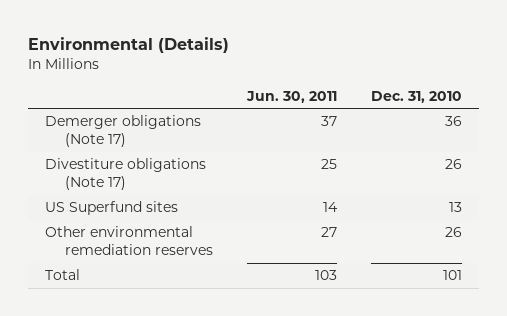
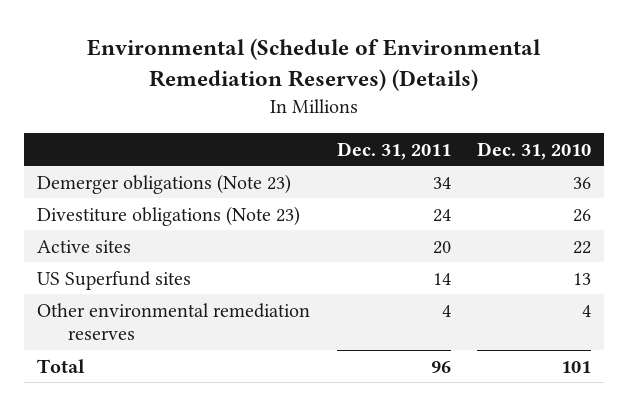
[28,37,230,54] Environmental (Details) -> [87,38,542,92] Environmental (Schedule of Environmental Remediation Reserves) (Details)
[245,90,337,103] Jun. 30, 2011 -> none
none -> [336,141,451,160] Dec. 31, 2011
[45,115,202,148] Demerger obligations (Note 17) -> [37,173,292,194] Demerger obligations (Note 23)
[45,158,207,191] Divestiture obligations (Note 17) -> [37,205,301,226] Divestiture obligations (Note 23)
none -> [37,239,132,253] Active sites
[444,227,462,238] 26 -> [582,304,592,317] 4

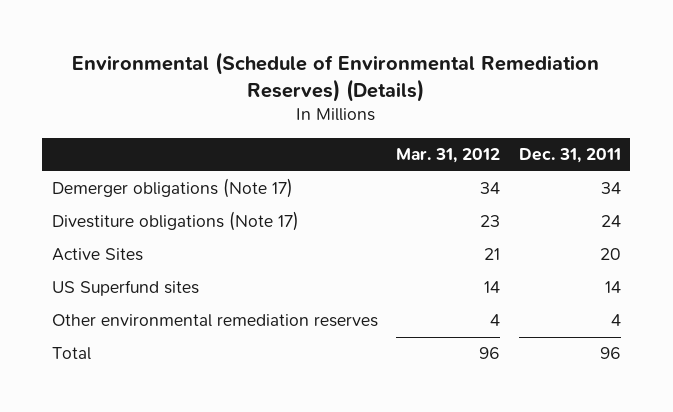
[477,141,592,160] Dec. 31, 2010 -> none
none -> [396,148,501,164] Mar. 31, 2012
[37,173,292,194] Demerger obligations (Note 23) -> [51,178,293,199] Demerger obligations (Note 17)
[37,205,301,226] Divestiture obligations (Note 23) -> [51,211,299,232] Divestiture obligations (Note 17)
[37,239,132,253] Active sites -> [51,248,143,262] Active Sites

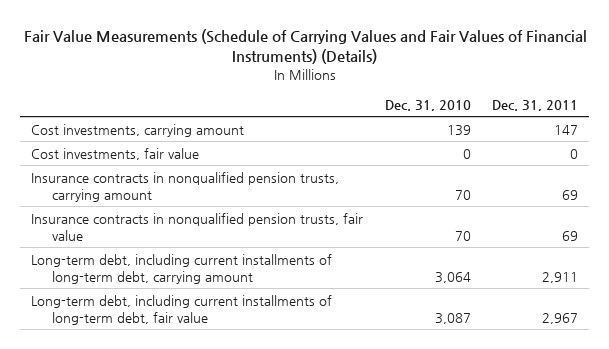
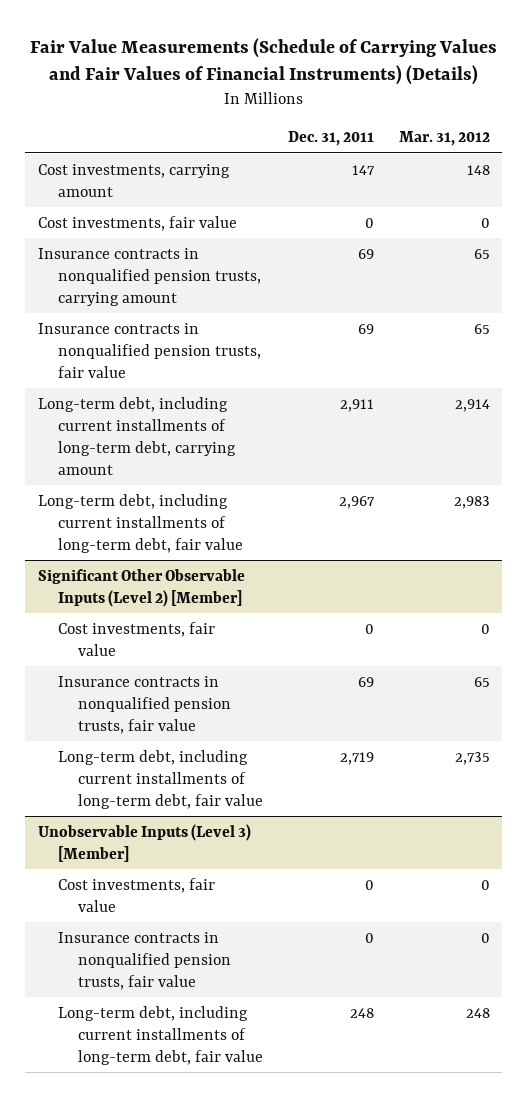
[384,99,471,111] Dec. 31, 2010 -> none
none -> [398,131,490,147] Mar. 31, 2012
none -> [37,568,245,607] Significant Other Observable Inputs (Level 2) [Member]
none -> [57,621,215,656] Cost investments, fair value
none -> [57,675,232,734] Insurance contracts in nonqualified pension trusts, fair value
none -> [57,749,264,809] Long-term debt, including current installments of long-term debt, fair value
none -> [37,823,251,862] Unobservable Inputs (Level 3) [Member]
none -> [57,877,215,912] Cost investments, fair value
none -> [57,931,232,990] Insurance contracts in nonqualified pension trusts, fair value
none -> [57,1005,264,1065] Long-term debt, including current installments of long-term debt, fair value

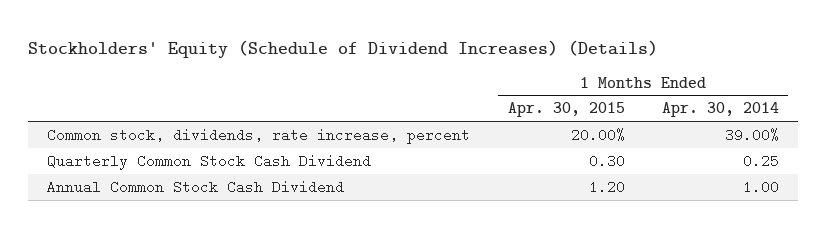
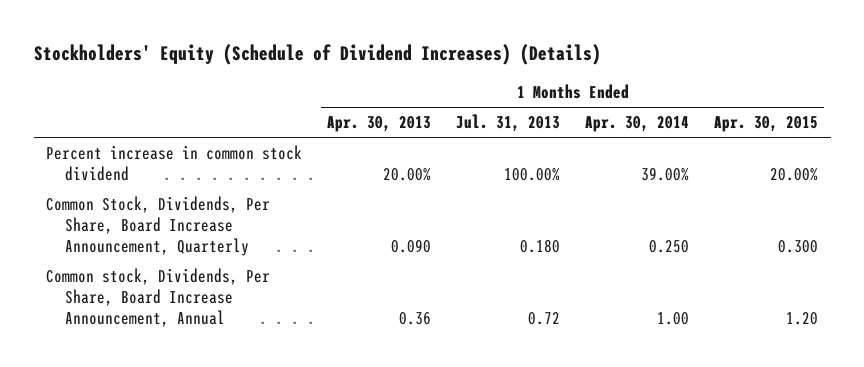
none -> [327,116,432,133] Apr. 30, 2013
none -> [456,114,561,133] Jul. 31, 2013
[47,127,471,144] Common stock, dividends, rate increase, percent -> [46,144,303,181] Percent increase in common stock dividend
[47,153,372,170] Quarterly Common Stock Cash Dividend -> [46,195,271,256] Common Stock, Dividends, Per Share, Board Increase Announcement, Quarterly
[588,153,625,168] 0.30 -> [778,239,819,253] 0.300
[743,153,780,168] 0.25 -> [649,239,690,253] 0.250
[47,179,345,194] Annual Common Stock Cash Dividend -> [46,267,271,327] Common stock, Dividends, Per Share, Board Increase Announcement, Annual

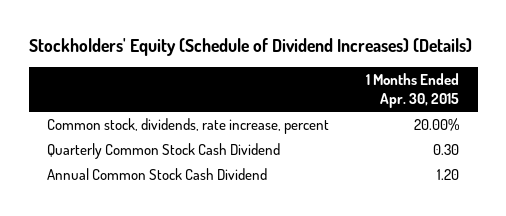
[327,116,432,133] Apr. 30, 2013 -> none
[456,114,561,133] Jul. 31, 2013 -> none
[585,116,690,133] Apr. 30, 2014 -> none
[46,144,303,181] Percent increase in common stock dividend -> [47,118,330,135] Common stock, dividends, rate increase, percent
[46,195,271,256] Common Stock, Dividends, Per Share, Board Increase Announcement, Quarterly -> [47,143,281,160] Quarterly Common Stock Cash Dividend
[778,239,819,253] 0.300 -> [433,144,460,156] 0.30
[46,267,271,327] Common stock, Dividends, Per Share, Board Increase Announcement, Annual -> [47,168,268,181] Annual Common Stock Cash Dividend

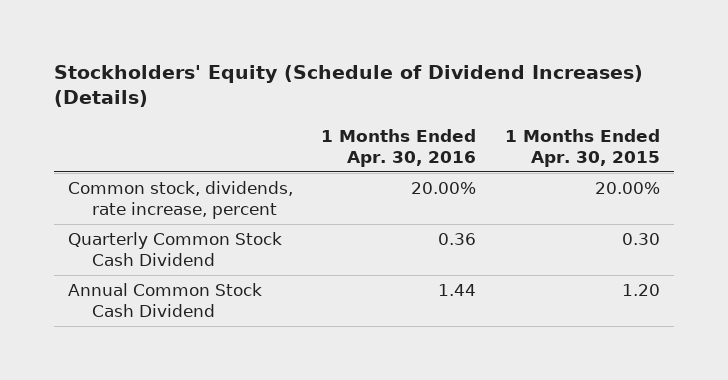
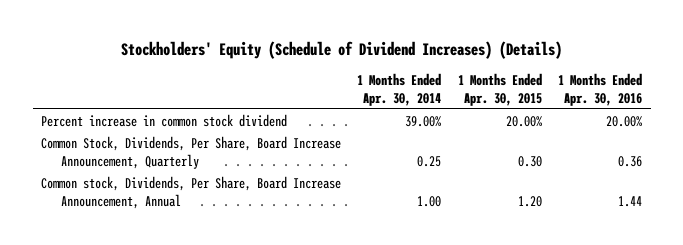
none -> [357,72,442,106] 1 Months Ended Apr. 30, 2014
[67,181,293,219] Common stock, dividends, rate increase, percent -> [40,113,287,127] Percent increase in common stock dividend
[67,232,282,266] Quarterly Common Stock Cash Dividend -> [40,135,341,169] Common Stock, Dividends, Per Share, Board Increase Announcement, Quarterly
[67,283,262,317] Annual Common Stock Cash Dividend -> [40,175,341,209] Common stock, Dividends, Per Share, Board Increase Announcement, Annual

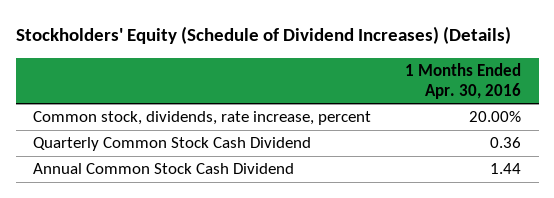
[357,72,442,106] 1 Months Ended Apr. 30, 2014 -> none
[457,72,542,106] 1 Months Ended Apr. 30, 2015 -> none
[40,113,287,127] Percent increase in common stock dividend -> [32,111,371,126] Common stock, dividends, rate increase, percent
[40,135,341,169] Common Stock, Dividends, Per Share, Board Increase Announcement, Quarterly -> [32,137,311,152] Quarterly Common Stock Cash Dividend
[40,175,341,209] Common stock, Dividends, Per Share, Board Increase Announcement, Annual -> [32,163,294,175] Annual Common Stock Cash Dividend

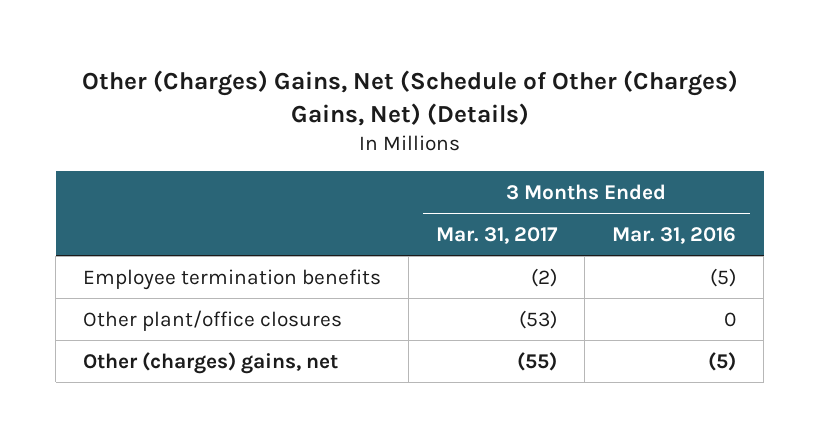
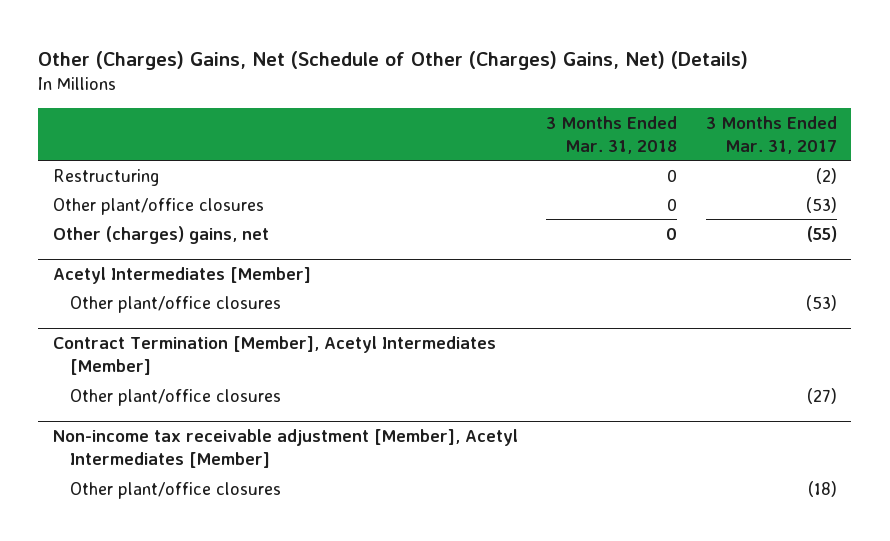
[612,227,737,245] Mar. 31, 2016 -> none
none -> [546,115,678,154] 3 Months Ended Mar. 31, 2018
[83,268,382,290] Employee termination benefits -> [52,168,159,186] Restructuring
none -> [52,267,311,285] Acetyl Intermediates [Member]
none -> [69,295,281,313] Other plant/office closures
none -> [52,336,496,376] Contract Termination [Member], Acetyl Intermediates [Member]
none -> [69,388,281,406] Other plant/office closures
none -> [52,429,518,469] Non-income tax receivable adjustment [Member], Acetyl Intermediates [Member]
none -> [69,481,281,499] Other plant/office closures

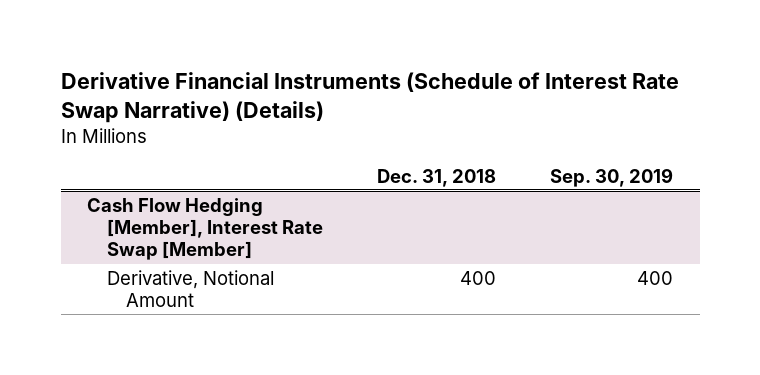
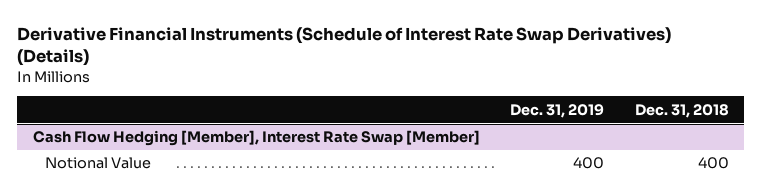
[60,72,679,124] Derivative Financial Instruments (Schedule of Interest Rate Swap Narrative) (Details) -> [17,26,672,67] Derivative Financial Instruments (Schedule of Interest Rate Swap Derivatives) (Details)
[549,167,673,187] Sep. 30, 2019 -> none
none -> [510,103,605,118] Dec. 31, 2019
[106,269,274,308] Derivative, Notional Amount -> [45,157,152,170] Notional Value

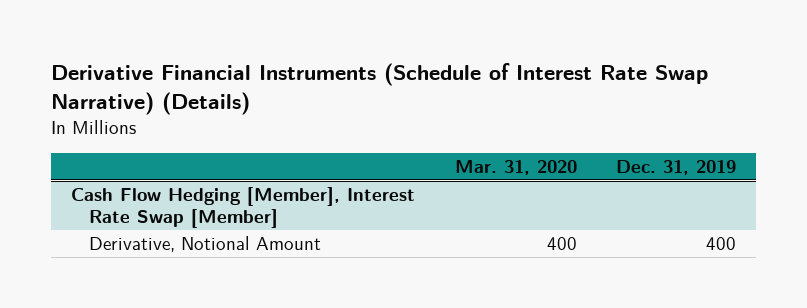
[17,26,672,67] Derivative Financial Instruments (Schedule of Interest Rate Swap Derivatives) (Details) -> [51,63,709,116] Derivative Financial Instruments (Schedule of Interest Rate Swap Narrative) (Details)
[635,103,730,118] Dec. 31, 2018 -> none
none -> [454,159,577,175] Mar. 31, 2020
[45,157,152,170] Notional Value -> [89,236,322,253] Derivative, Notional Amount

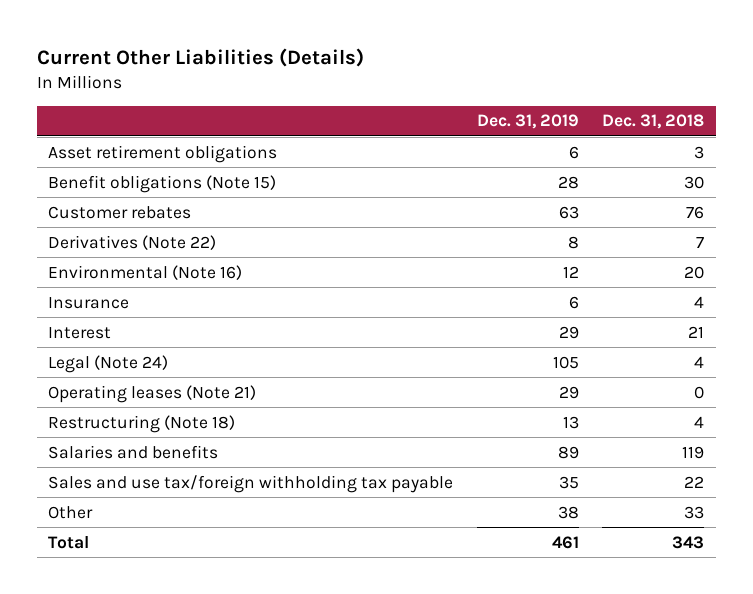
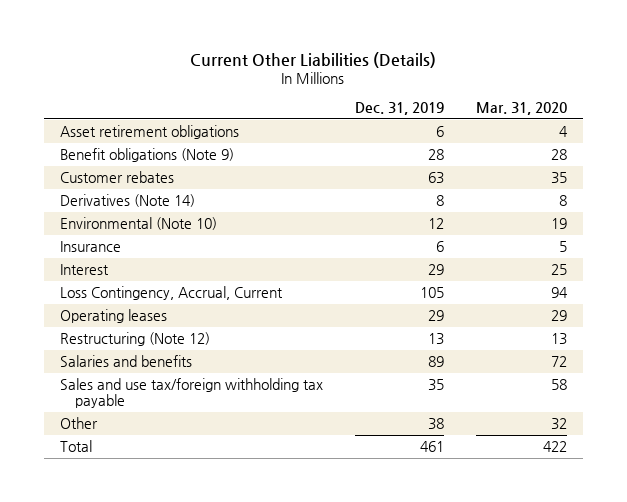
[602,114,705,130] Dec. 31, 2018 -> none
none -> [475,101,567,115] Mar. 31, 2020
[48,174,277,193] Benefit obligations (Note 15) -> [59,147,234,162] Benefit obligations (Note 9)
[48,234,217,250] Derivatives (Note 22) -> [59,193,195,207] Derivatives (Note 14)
[48,264,243,280] Environmental (Note 16) -> [59,216,217,230] Environmental (Note 10)
[48,354,169,373] Legal (Note 24) -> [59,285,283,300] Loss Contingency, Accrual, Current
[48,384,257,403] Operating leases (Note 21) -> [59,308,167,323] Operating leases
[48,414,236,433] Restructuring (Note 18) -> [59,331,210,346] Restructuring (Note 12)

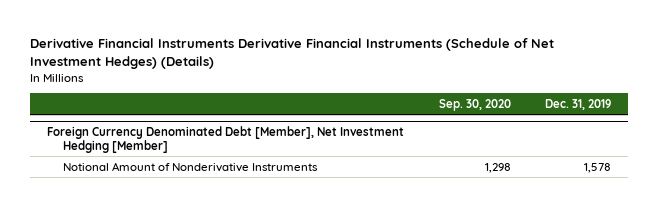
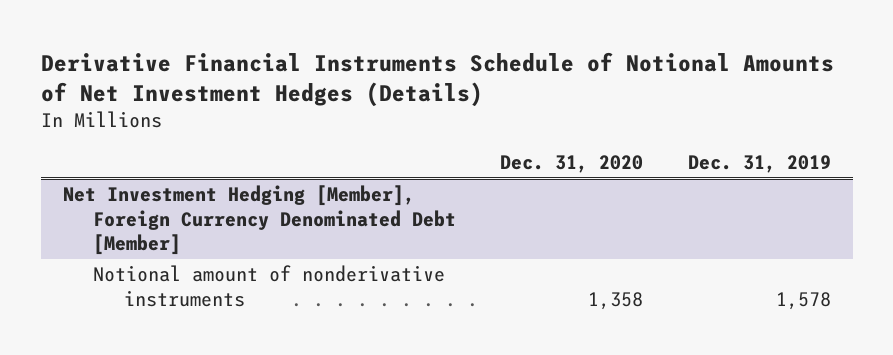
[30,38,555,70] Derivative Financial Instruments Derivative Financial Instruments (Schedule of Net Investment Hedges) (Details) -> [40,51,834,108] Derivative Financial Instruments Schedule of Notional Amounts of Net Investment Hedges (Details)
[438,98,511,111] Sep. 30, 2020 -> none
none -> [500,154,644,173] Dec. 31, 2020
[47,126,405,153] Foreign Currency Denominated Debt [Member], Net Investment Hedging [Member] -> [62,185,457,256] Net Investment Hedging [Member], Foreign Currency Denominated Debt [Member]
[63,161,319,172] Notional Amount of Nonderivative Instruments -> [93,265,446,307] Notional amount of nonderivative instruments

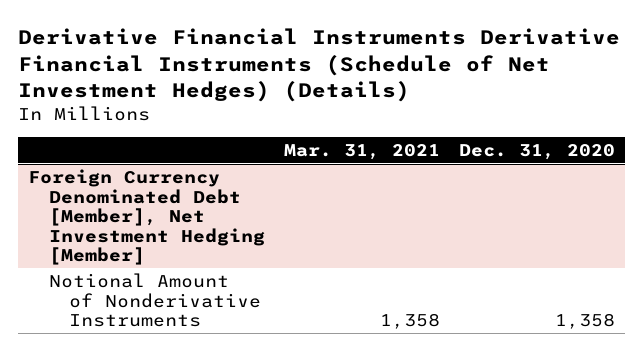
[40,51,834,108] Derivative Financial Instruments Schedule of Notional Amounts of Net Investment Hedges (Details) -> [18,28,621,102] Derivative Financial Instruments Derivative Financial Instruments (Schedule of Net Investment Hedges) (Details)
[687,154,831,173] Dec. 31, 2019 -> none
none -> [283,143,440,160] Mar. 31, 2021
[62,185,457,256] Net Investment Hedging [Member], Foreign Currency Denominated Debt [Member] -> [27,169,265,266] Foreign Currency Denominated Debt [Member], Net Investment Hedging [Member]
[93,265,446,307] Notional amount of nonderivative instruments -> [48,273,262,328] Notional Amount of Nonderivative Instruments

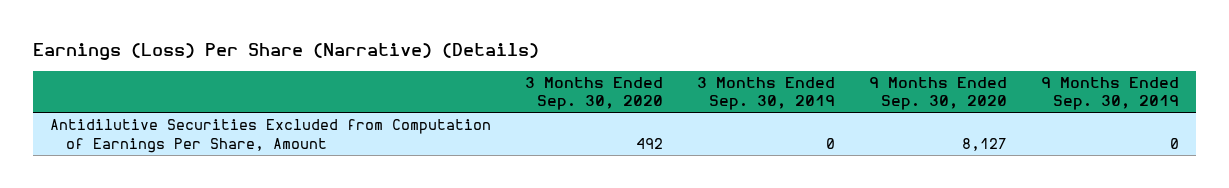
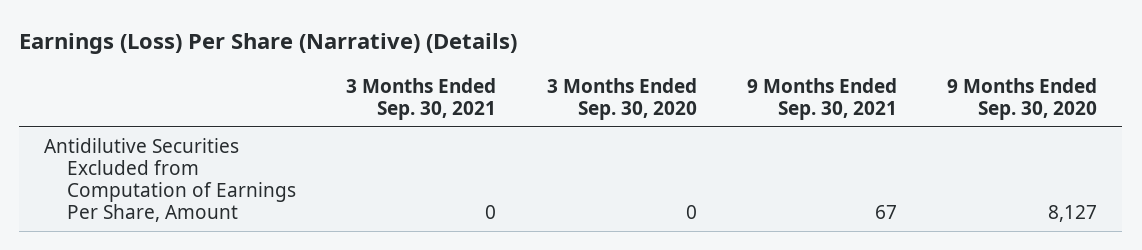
[697,76,836,111] 3 Months Ended Sep. 30, 2019 -> none
[1041,76,1180,111] 9 Months Ended Sep. 30, 2019 -> none
none -> [346,78,497,121] 3 Months Ended Sep. 30, 2021
none -> [746,78,897,121] 9 Months Ended Sep. 30, 2021
[636,137,664,149] 492 -> [685,205,697,220] 0

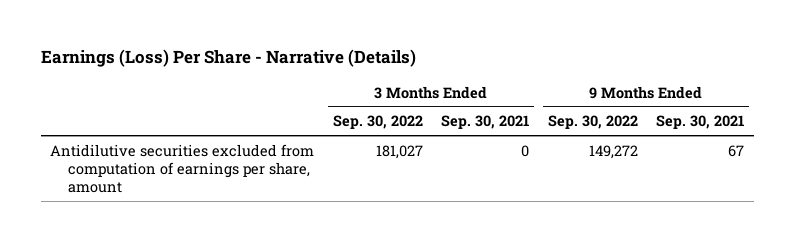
[19,32,518,54] Earnings (Loss) Per Share (Narrative) (Details) -> [40,49,416,68] Earnings (Loss) Per Share - Narrative (Details)
[546,78,697,121] 3 Months Ended Sep. 30, 2020 -> none
[947,78,1098,121] 9 Months Ended Sep. 30, 2020 -> none
none -> [332,115,423,130] Sep. 30, 2022
none -> [547,115,638,130] Sep. 30, 2022
[44,138,297,223] Antidilutive Securities Excluded from Computation of Earnings Per Share, Amount -> [50,143,315,193] Antidilutive securities excluded from computation of earnings per share, amount

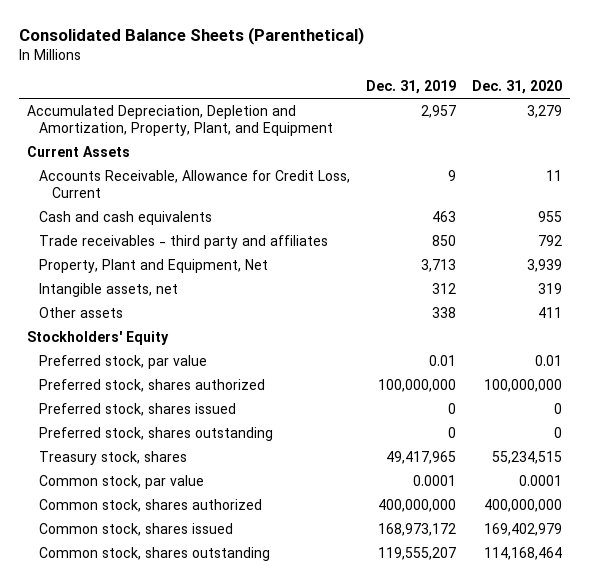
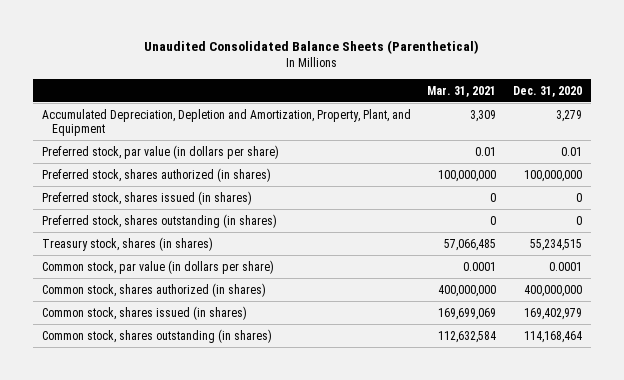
[18,26,364,45] Consolidated Balance Sheets (Parenthetical) -> [143,40,479,55] Unaudited Consolidated Balance Sheets (Parenthetical)
[366,80,457,95] Dec. 31, 2019 -> none
none -> [427,85,497,97] Mar. 31, 2021
[26,146,130,158] Current Assets -> none
[39,170,351,199] Accounts Receivable, Allowance for Credit Loss, Current -> none
[39,211,213,226] Cash and cash equivalents -> none
[39,235,329,250] Trade receivables - third party and affiliates -> none
[39,259,269,274] Property, Plant and Equipment, Net -> none
[39,283,179,298] Intangible assets, net -> none
[39,307,124,319] Other assets -> none
[26,331,169,346] Stockholders' Equity -> none
[39,355,208,370] Preferred stock, par value -> [41,144,279,159] Preferred stock, par value (in dollars per share)
[39,379,266,393] Preferred stock, shares authorized -> [41,167,271,182] Preferred stock, shares authorized (in shares)
[39,403,237,417] Preferred stock, shares issued -> [41,190,252,205] Preferred stock, shares issued (in shares)
[39,427,274,442] Preferred stock, shares outstanding -> [41,213,277,228] Preferred stock, shares outstanding (in shares)
[39,451,188,466] Treasury stock, shares -> [41,236,213,251] Treasury stock, shares (in shares)
[39,475,205,490] Common stock, par value -> [41,259,274,274] Common stock, par value (in dollars per share)
[39,499,263,513] Common stock, shares authorized -> [41,282,266,297] Common stock, shares authorized (in shares)
[39,523,234,537] Common stock, shares issued -> [41,305,247,320] Common stock, shares issued (in shares)
[39,547,271,562] Common stock, shares outstanding -> [41,328,272,343] Common stock, shares outstanding (in shares)

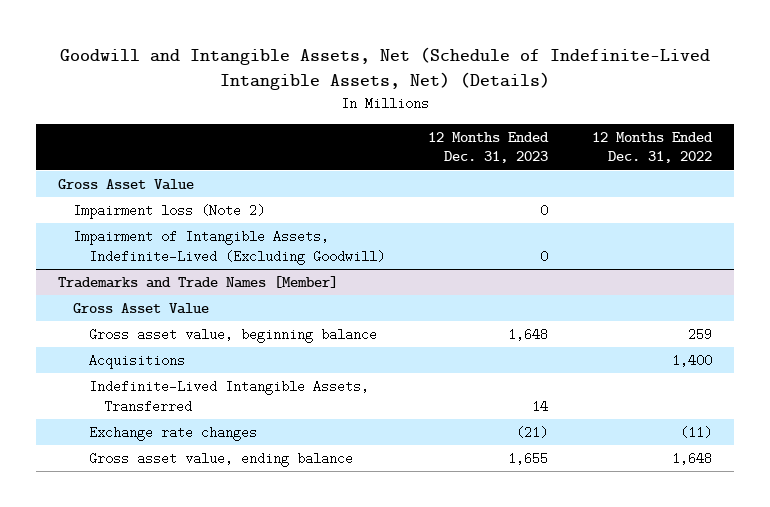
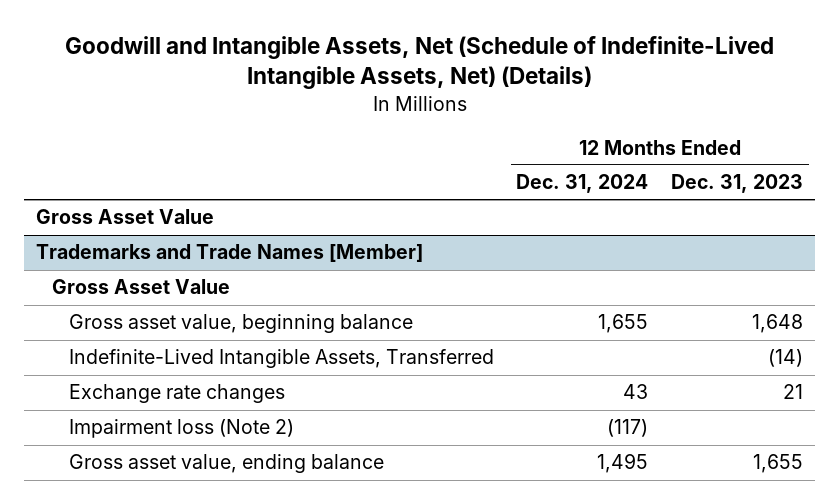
[592,131,714,164] 12 Months Ended Dec. 31, 2022 -> none
none -> [516,174,649,194] Dec. 31, 2024
[73,203,266,219] Impairment loss (Note 2) -> none
[73,229,385,265] Impairment of Intangible Assets, Indefinite-Lived (Excluding Goodwill) -> none
[88,353,185,369] Acquisitions -> none
[532,399,549,413] 14 -> [768,349,804,368] (14)
[516,425,549,439] (21) -> [783,384,804,400] 21
none -> [68,419,294,439] Impairment loss (Note 2)

